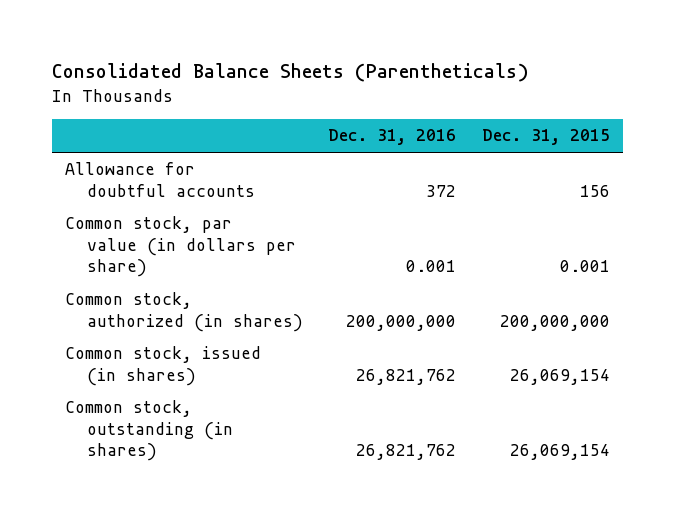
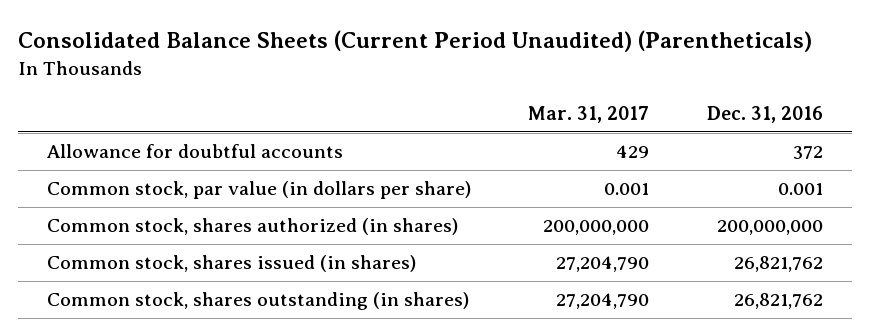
[51,63,529,83] Consolidated Balance Sheets (Parentheticals) -> [18,30,813,53] Consolidated Balance Sheets (Current Period Unaudited) (Parentheticals)
[482,129,611,146] Dec. 31, 2015 -> none
none -> [528,105,650,123] Mar. 31, 2017
[64,292,303,332] Common stock, authorized (in shares) -> [46,218,458,236] Common stock, shares authorized (in shares)
[64,346,261,386] Common stock, issued (in shares) -> [46,255,416,273] Common stock, shares issued (in shares)
[64,400,233,462] Common stock, outstanding (in shares) -> [46,292,469,311] Common stock, shares outstanding (in shares)

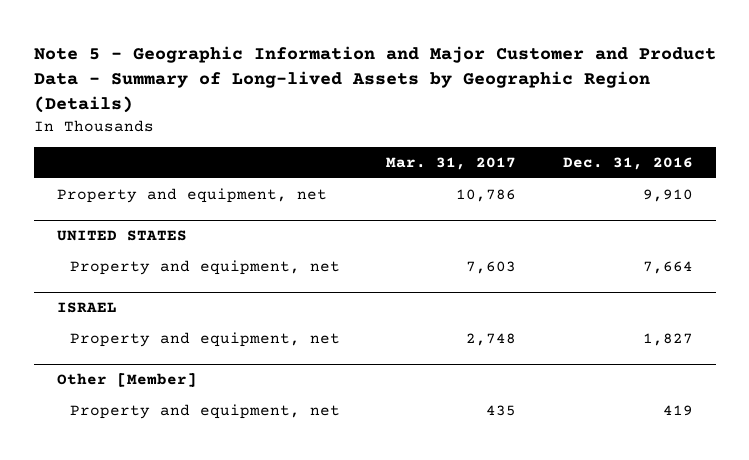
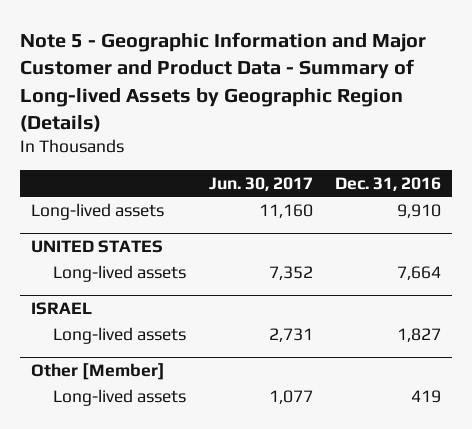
[386,157,517,171] Mar. 31, 2017 -> none
none -> [208,176,313,191] Jun. 30, 2017
[56,188,327,204] Property and equipment, net -> [31,202,165,220] Long-lived assets
[70,260,341,276] Property and equipment, net -> [53,264,187,282] Long-lived assets
[70,332,341,348] Property and equipment, net -> [53,326,187,344] Long-lived assets
[70,404,341,420] Property and equipment, net -> [53,388,187,406] Long-lived assets

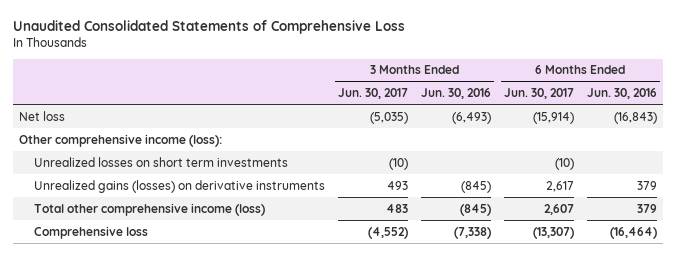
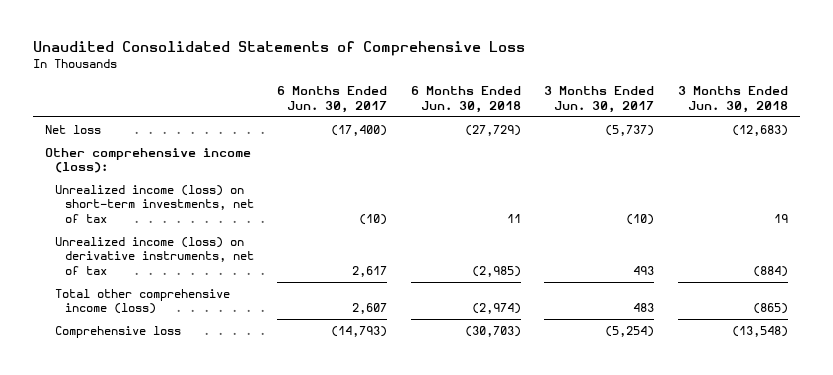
[421,88,492,100] Jun. 30, 2016 -> none
[586,88,657,100] Jun. 30, 2016 -> none
none -> [410,86,521,113] 6 Months Ended Jun. 30, 2018
none -> [677,86,788,113] 3 Months Ended Jun. 30, 2018
[370,111,409,124] (5,035) -> [605,125,655,137] (5,737)
[532,111,574,124] (15,914) -> [331,125,388,137] (17,400)
[34,156,289,167] Unrealized losses on short term investments -> [54,185,254,223] Unrealized income (loss) on short-term investments, net of tax
[34,179,326,193] Unrealized gains (losses) on derivative instruments -> [54,237,254,275] Unrealized income (loss) on derivative instruments, net of tax
[368,226,409,239] (4,552) -> [605,326,655,338] (5,254)
[532,226,574,239] (13,307) -> [331,326,388,338] (14,793)

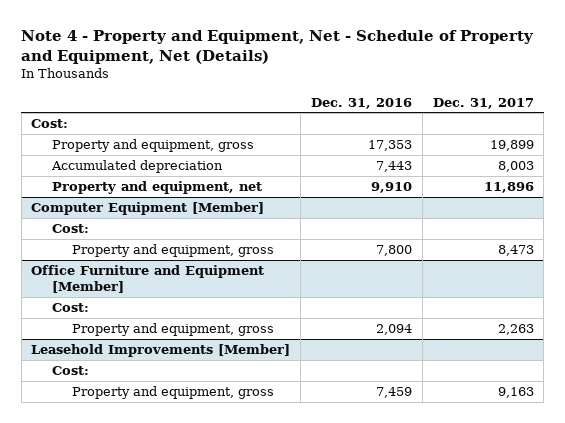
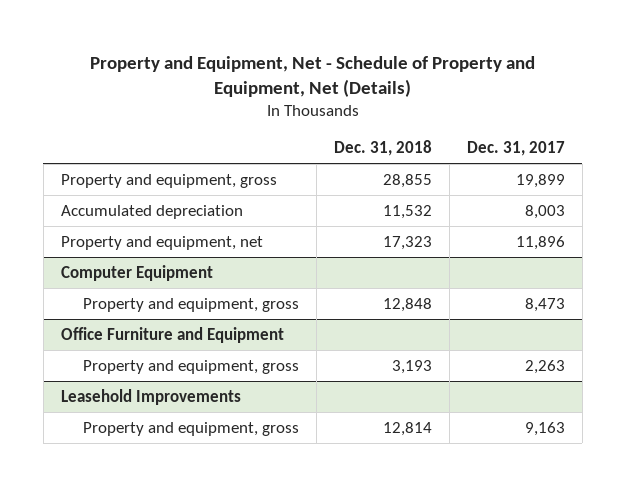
[21,30,535,64] Note 4 - Property and Equipment, Net - Schedule of Property and Equipment, Net (Details) -> [89,55,535,97] Property and Equipment, Net - Schedule of Property and Equipment, Net (Details)
[310,97,412,109] Dec. 31, 2016 -> none
none -> [333,140,432,157] Dec. 31, 2018
[31,119,69,129] Cost: -> none
[51,224,89,234] Cost: -> none
[31,202,265,216] Computer Equipment [Member] -> [60,264,213,281] Computer Equipment
[51,303,89,313] Cost: -> none
[31,265,265,294] Office Furniture and Equipment [Member] -> [60,326,284,343] Office Furniture and Equipment
[51,366,89,376] Cost: -> none
[31,344,291,358] Leasehold Improvements [Member] -> [60,388,241,405] Leasehold Improvements

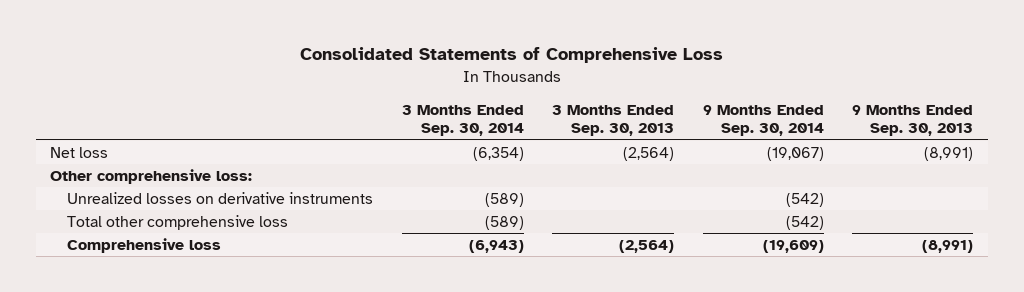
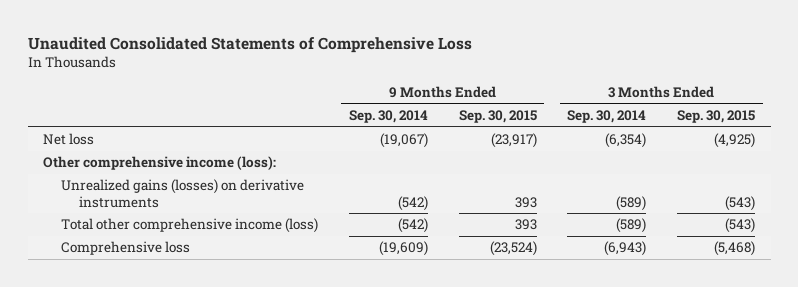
[299,47,723,64] Consolidated Statements of Comprehensive Loss -> [27,36,472,53] Unaudited Consolidated Statements of Comprehensive Loss
[552,104,675,137] 3 Months Ended Sep. 30, 2013 -> none
[852,104,974,137] 9 Months Ended Sep. 30, 2013 -> none
none -> [458,110,537,124] Sep. 30, 2015
none -> [677,110,756,124] Sep. 30, 2015
[50,168,253,184] Other comprehensive loss: -> [43,156,277,171] Other comprehensive income (loss):
[66,191,373,204] Unrealized losses on derivative instruments -> [61,179,305,208] Unrealized gains (losses) on derivative instruments
[66,214,288,230] Total other comprehensive loss -> [61,218,319,234] Total other comprehensive income (loss)

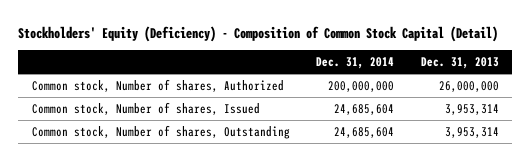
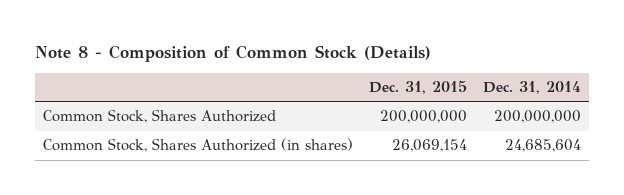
[18,25,499,42] Stockholders' Equity (Deficiency) - Composition of Common Stock Capital (Detail) -> [34,44,431,62] Note 8 - Composition of Common Stock (Details)
[420,56,499,69] Dec. 31, 2013 -> none
none -> [368,80,467,95] Dec. 31, 2015
[31,101,260,115] Common stock, Number of shares, Issued -> none
[31,78,284,92] Common stock, Number of shares, Authorized -> [42,109,276,124] Common Stock, Shares Authorized
[31,124,290,139] Common stock, Number of shares, Outstanding -> [42,138,353,153] Common Stock, Shares Authorized (in shares)

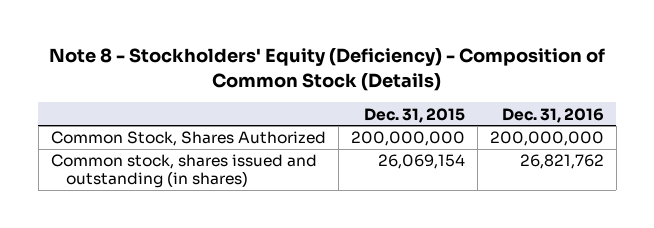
[34,44,431,62] Note 8 - Composition of Common Stock (Details) -> [49,48,606,91] Note 8 - Stockholders' Equity (Deficiency) - Composition of Common Stock (Details)
[482,81,581,95] Dec. 31, 2014 -> none
none -> [501,107,604,123] Dec. 31, 2016
[42,138,353,153] Common Stock, Shares Authorized (in shares) -> [50,154,317,189] Common stock, shares issued and outstanding (in shares)

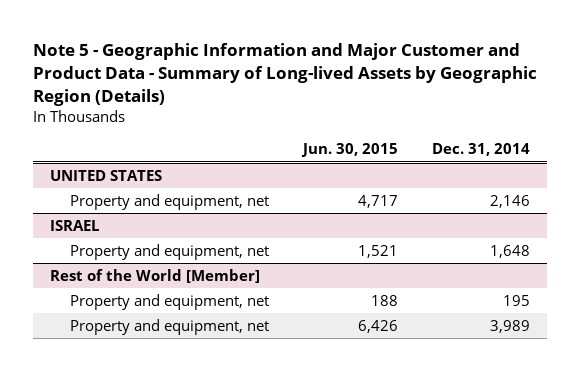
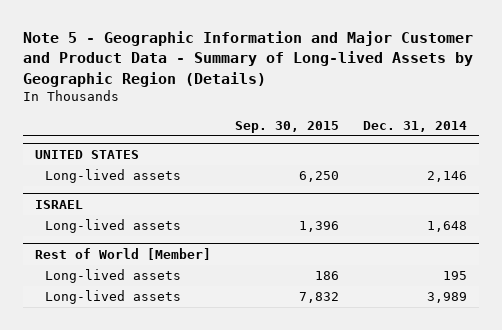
[301,143,399,158] Jun. 30, 2015 -> none
none -> [234,120,339,133] Sep. 30, 2015
[70,193,270,210] Property and equipment, net -> [44,169,181,184] Long-lived assets
[70,243,270,260] Property and equipment, net -> [44,219,181,234] Long-lived assets
[50,268,261,283] Rest of the World [Member] -> [34,248,211,261] Rest of World [Member]
[70,293,270,310] Property and equipment, net -> [44,269,181,284] Long-lived assets
[70,318,270,335] Property and equipment, net -> [44,290,181,305] Long-lived assets

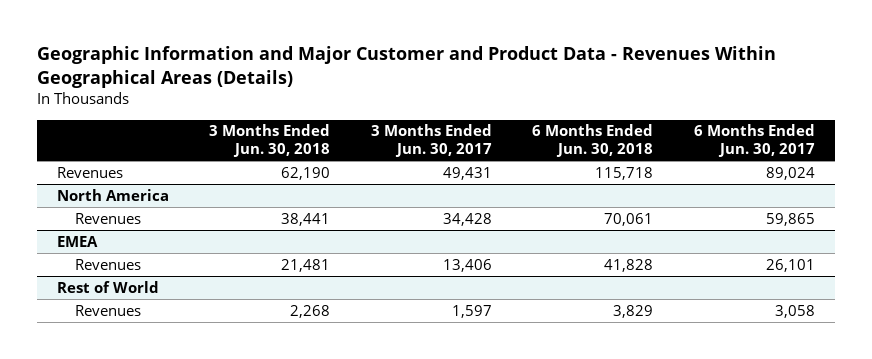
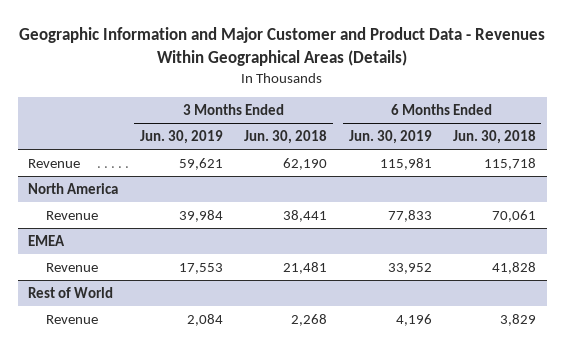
[370,124,492,158] 3 Months Ended Jun. 30, 2017 -> none
[693,124,815,158] 6 Months Ended Jun. 30, 2017 -> none
none -> [139,130,223,145] Jun. 30, 2019
none -> [348,130,432,145] Jun. 30, 2019
[56,166,123,178] Revenues -> [28,158,81,168] Revenue
[75,212,142,224] Revenues -> [46,210,99,220] Revenue
[75,258,142,270] Revenues -> [46,262,99,272] Revenue
[75,304,142,316] Revenues -> [46,314,99,324] Revenue

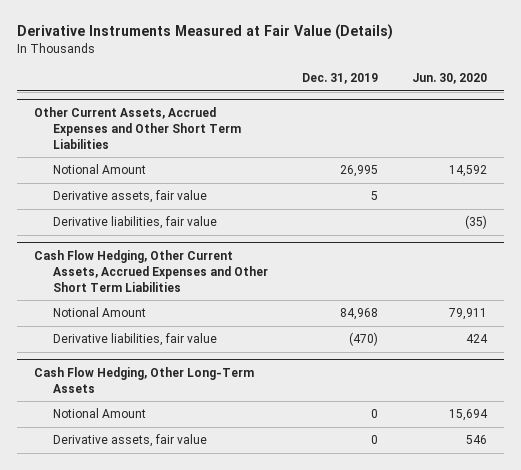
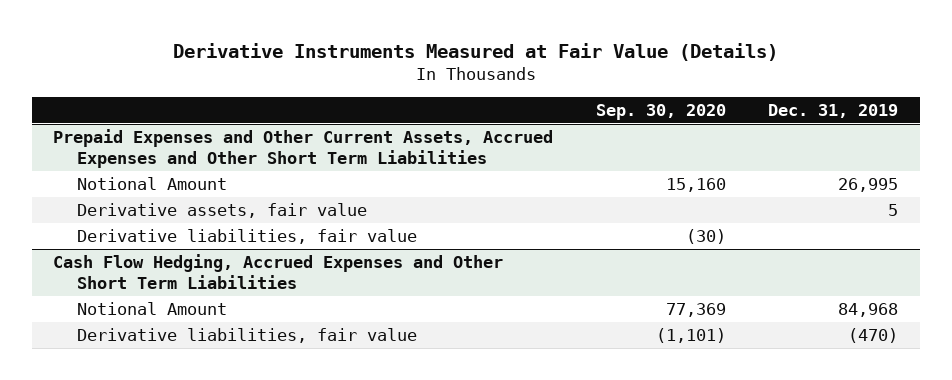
[411,73,487,85] Jun. 30, 2020 -> none
none -> [595,104,726,121] Sep. 30, 2020
[34,107,241,149] Other Current Assets, Accrued Expenses and Other Short Term Liabilities -> [53,128,554,169] Prepaid Expenses and Other Current Assets, Accrued Expenses and Other Short Term Liabilities
[34,250,268,292] Cash Flow Hedging, Other Current Assets, Accrued Expenses and Other Short Term Liabilities -> [53,253,504,290] Cash Flow Hedging, Accrued Expenses and Other Short Term Liabilities
[34,367,255,393] Cash Flow Hedging, Other Long-Term Assets -> none
[52,408,146,419] Notional Amount -> none
[52,434,207,448] Derivative assets, fair value -> none

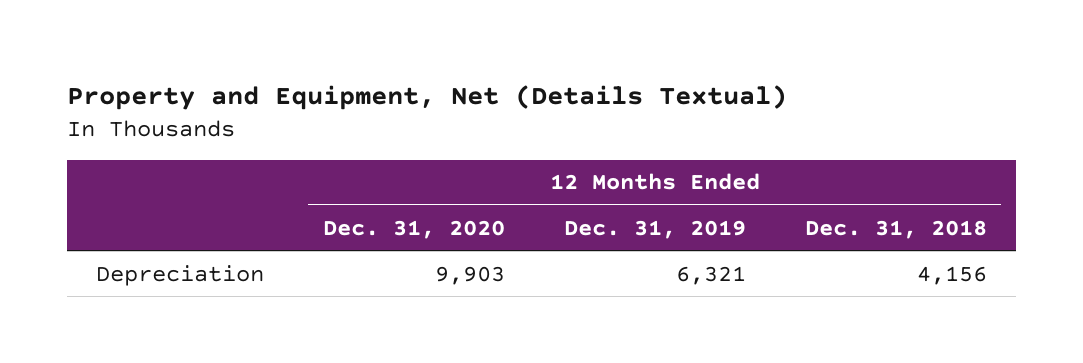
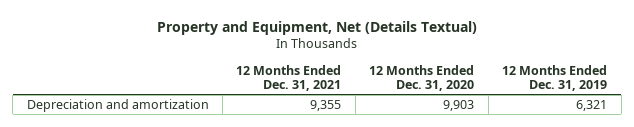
[804,219,987,239] Dec. 31, 2018 -> none
none -> [236,64,342,92] 12 Months Ended Dec. 31, 2021
[96,264,265,286] Depreciation -> [26,98,209,112] Depreciation and amortization

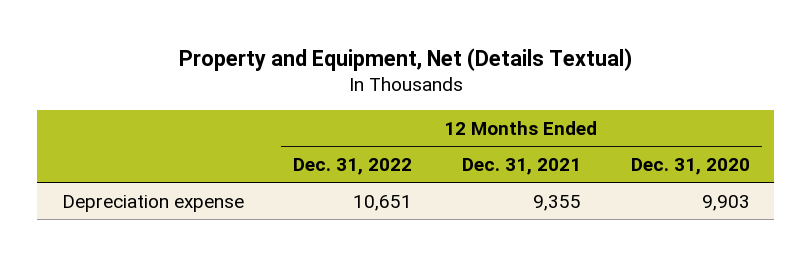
[502,64,608,92] 12 Months Ended Dec. 31, 2019 -> none
none -> [293,157,413,175] Dec. 31, 2022
[26,98,209,112] Depreciation and amortization -> [61,194,244,212] Depreciation expense

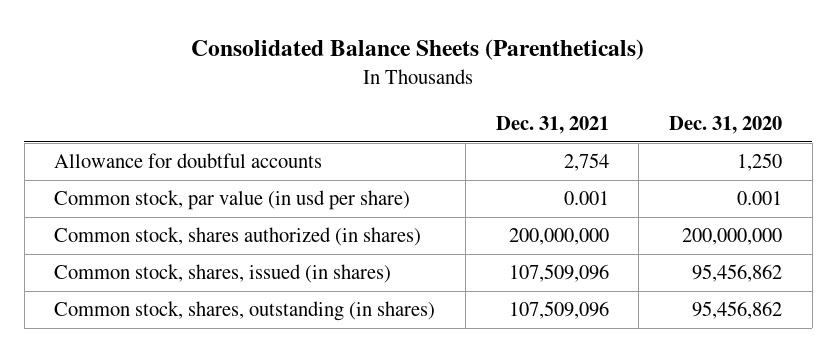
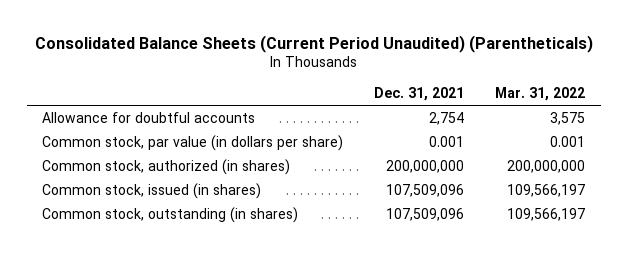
[191,39,645,61] Consolidated Balance Sheets (Parentheticals) -> [34,34,593,53] Consolidated Balance Sheets (Current Period Unaudited) (Parentheticals)
[668,115,782,134] Dec. 31, 2020 -> none
none -> [495,87,586,102] Mar. 31, 2022
[54,190,411,211] Common stock, par value (in usd per share) -> [42,134,344,151] Common stock, par value (in dollars per share)
[54,227,422,247] Common stock, shares authorized (in shares) -> [42,158,291,175] Common stock, authorized (in shares)
[54,264,392,284] Common stock, shares, issued (in shares) -> [42,182,262,199] Common stock, issued (in shares)
[54,301,436,322] Common stock, shares, outstanding (in shares) -> [42,206,299,223] Common stock, outstanding (in shares)

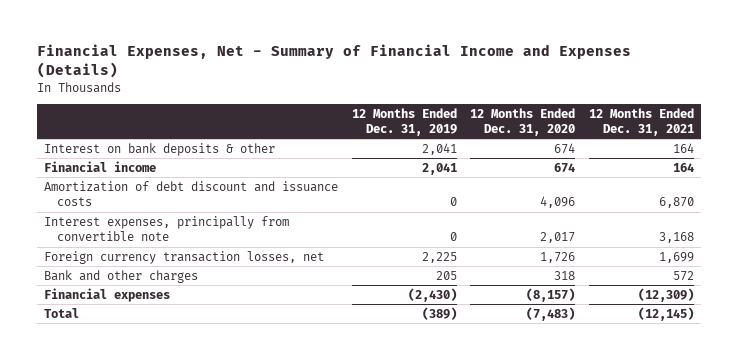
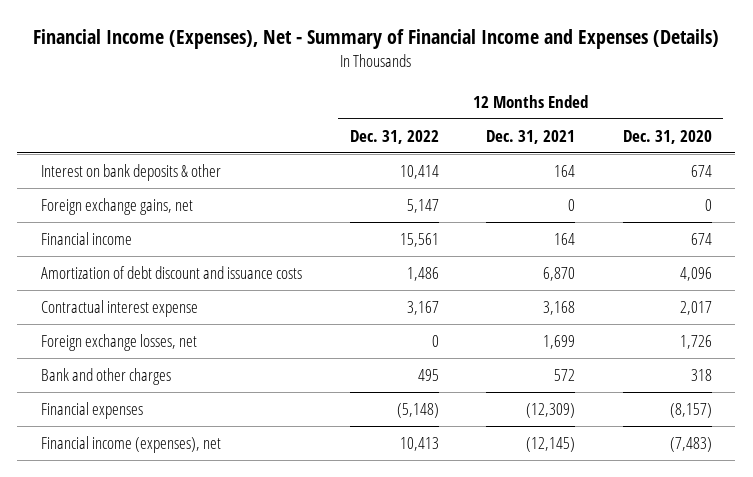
[37,44,632,79] Financial Expenses, Net - Summary of Financial Income and Expenses (Details) -> [33,29,720,50] Financial Income (Expenses), Net - Summary of Financial Income and Expenses (Details)
[351,107,457,137] 12 Months Ended Dec. 31, 2019 -> none
none -> [349,129,439,144] Dec. 31, 2022
none -> [41,198,194,216] Foreign exchange gains, net
[44,215,290,242] Interest expenses, principally from convertible note -> [41,300,199,318] Contractual interest expense
[44,250,325,264] Foreign currency transaction losses, net -> [41,334,198,352] Foreign exchange losses, net
[44,307,80,318] Total -> [41,436,222,454] Financial income (expenses), net

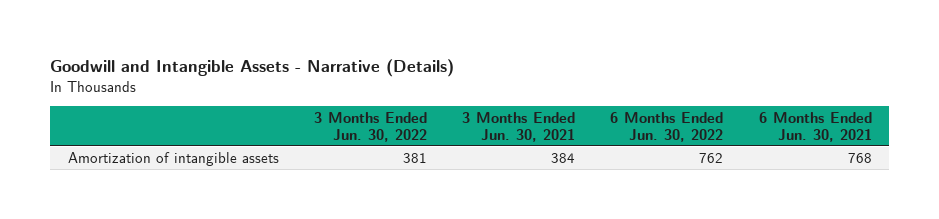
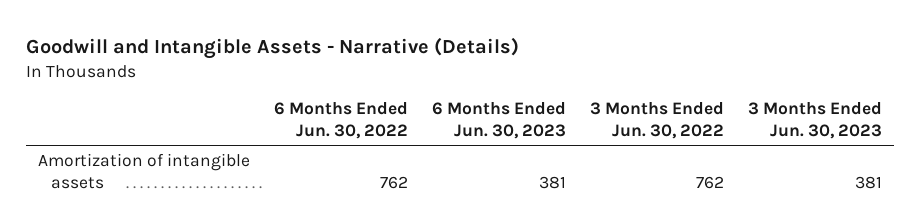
[462,111,576,142] 3 Months Ended Jun. 30, 2021 -> none
[758,111,872,142] 6 Months Ended Jun. 30, 2021 -> none
none -> [432,102,567,139] 6 Months Ended Jun. 30, 2023
none -> [747,102,882,139] 3 Months Ended Jun. 30, 2023
[402,153,427,164] 381 -> [695,175,724,189] 762

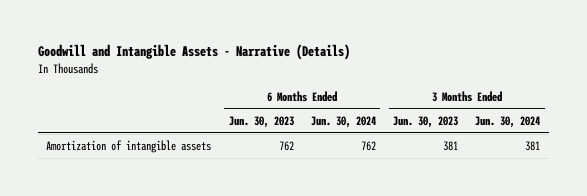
[274,102,409,139] 6 Months Ended Jun. 30, 2022 -> none
[589,102,724,139] 3 Months Ended Jun. 30, 2022 -> none
none -> [310,115,376,128] Jun. 30, 2024
none -> [475,115,541,128] Jun. 30, 2024
[539,175,567,189] 381 -> [278,141,294,152] 762

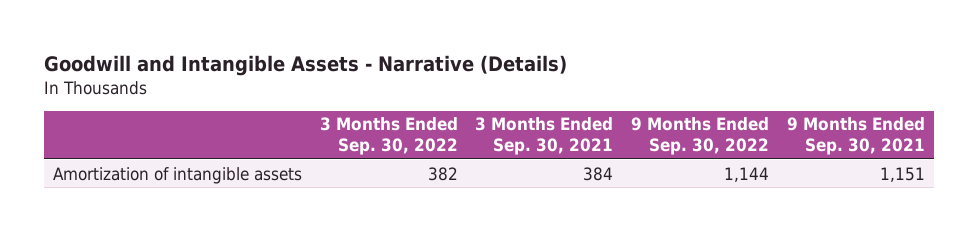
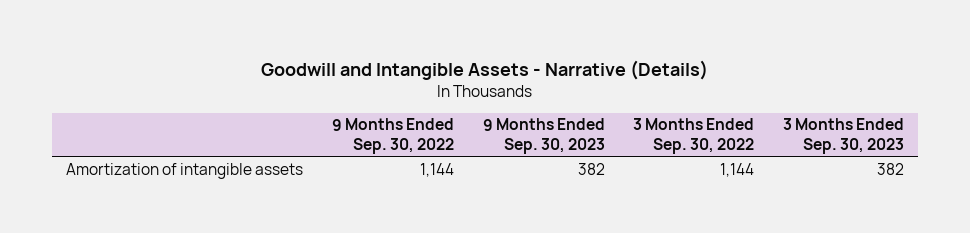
[475,117,614,156] 3 Months Ended Sep. 30, 2021 -> none
[786,117,925,156] 9 Months Ended Sep. 30, 2021 -> none
none -> [482,118,605,154] 9 Months Ended Sep. 30, 2023
none -> [783,118,905,154] 3 Months Ended Sep. 30, 2023
[427,166,458,181] 382 -> [720,162,755,177] 1,144

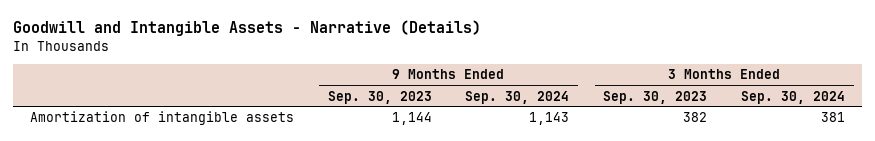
[331,118,454,154] 9 Months Ended Sep. 30, 2022 -> none
[633,118,755,154] 3 Months Ended Sep. 30, 2022 -> none
none -> [465,90,570,104] Sep. 30, 2024
none -> [741,90,846,104] Sep. 30, 2024
[577,162,605,175] 382 -> [391,112,432,126] 1,144

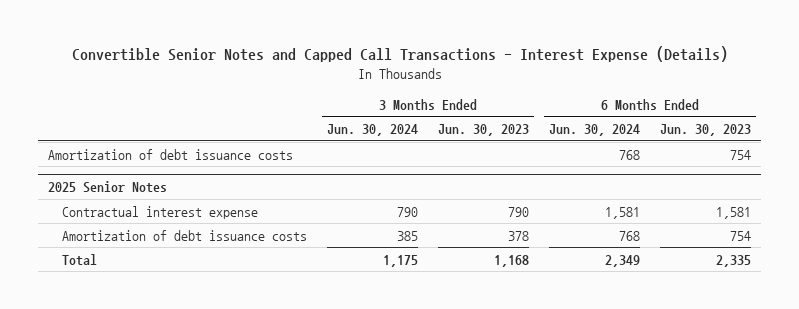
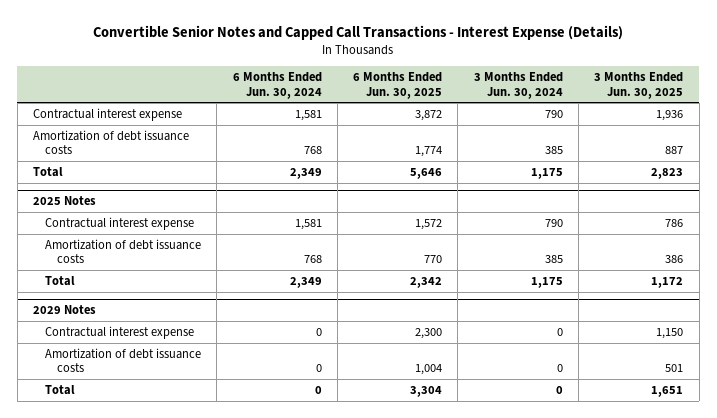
[438,123,530,136] Jun. 30, 2023 -> none
[660,123,752,136] Jun. 30, 2023 -> none
none -> [353,72,443,99] 6 Months Ended Jun. 30, 2025
none -> [594,72,684,99] 3 Months Ended Jun. 30, 2025
[47,148,293,160] Amortization of debt issuance costs -> none
[47,181,167,194] 2025 Senior Notes -> none
none -> [33,196,97,206] 2025 Notes
none -> [44,216,194,230] Contractual interest expense
none -> [44,238,201,264] Amortization of debt issuance costs
none -> [44,275,75,286] Total
none -> [33,305,97,315] 2029 Notes
none -> [44,325,194,339] Contractual interest expense
none -> [44,347,201,373] Amortization of debt issuance costs
none -> [44,384,75,395] Total

